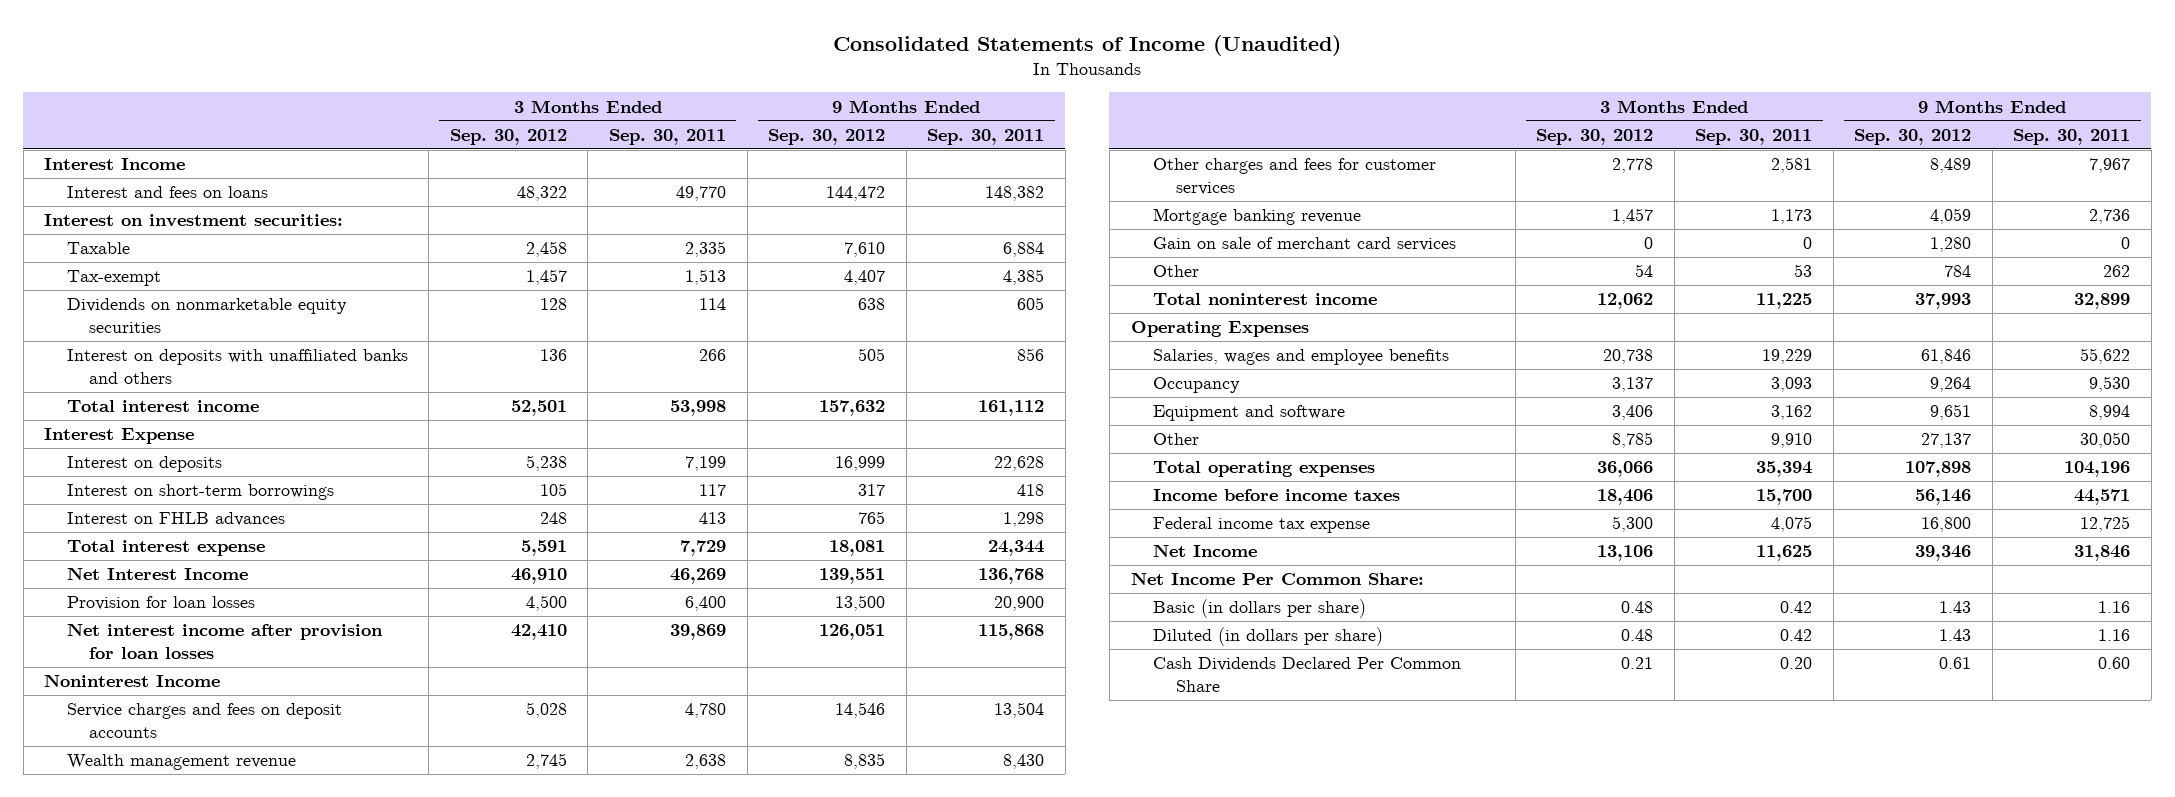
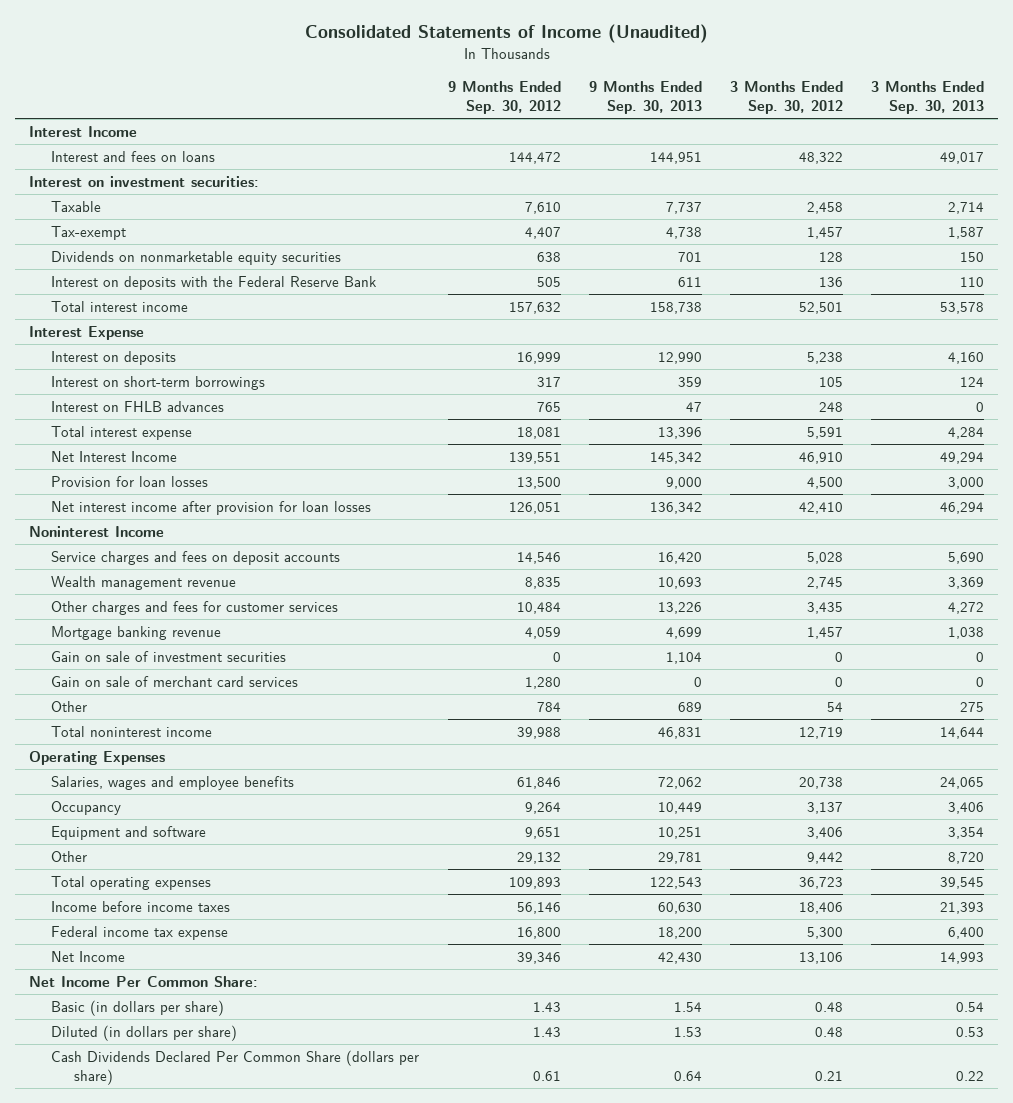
[608,128,726,145] Sep. 30, 2011 -> none
[927,128,1045,145] Sep. 30, 2011 -> none
none -> [588,80,702,114] 9 Months Ended Sep. 30, 2013
none -> [871,80,985,114] 3 Months Ended Sep. 30, 2013
[66,349,408,385] Interest on deposits with unaffiliated banks and others -> [51,275,378,290] Interest on deposits with the Federal Reserve Bank
[1612,158,1654,174] 2,778 -> [807,601,844,614] 3,435
[1930,158,1972,174] 8,489 -> [516,601,561,614] 10,484
none -> [51,650,287,662] Gain on sale of investment securities
[1597,293,1654,310] 12,062 -> [799,726,844,739] 12,719
[1915,293,1972,310] 37,993 -> [516,726,561,739] 39,988
[1612,432,1654,449] 8,785 -> [807,851,844,864] 9,442
[1921,433,1972,449] 27,137 -> [516,851,561,864] 29,132
[1597,461,1654,478] 36,066 -> [799,876,844,889] 36,723
[1905,461,1972,478] 107,898 -> [508,876,561,889] 109,893
[1153,657,1462,693] Cash Dividends Declared Per Common Share -> [51,1049,420,1086] Cash Dividends Declared Per Common Share (dollars per share)

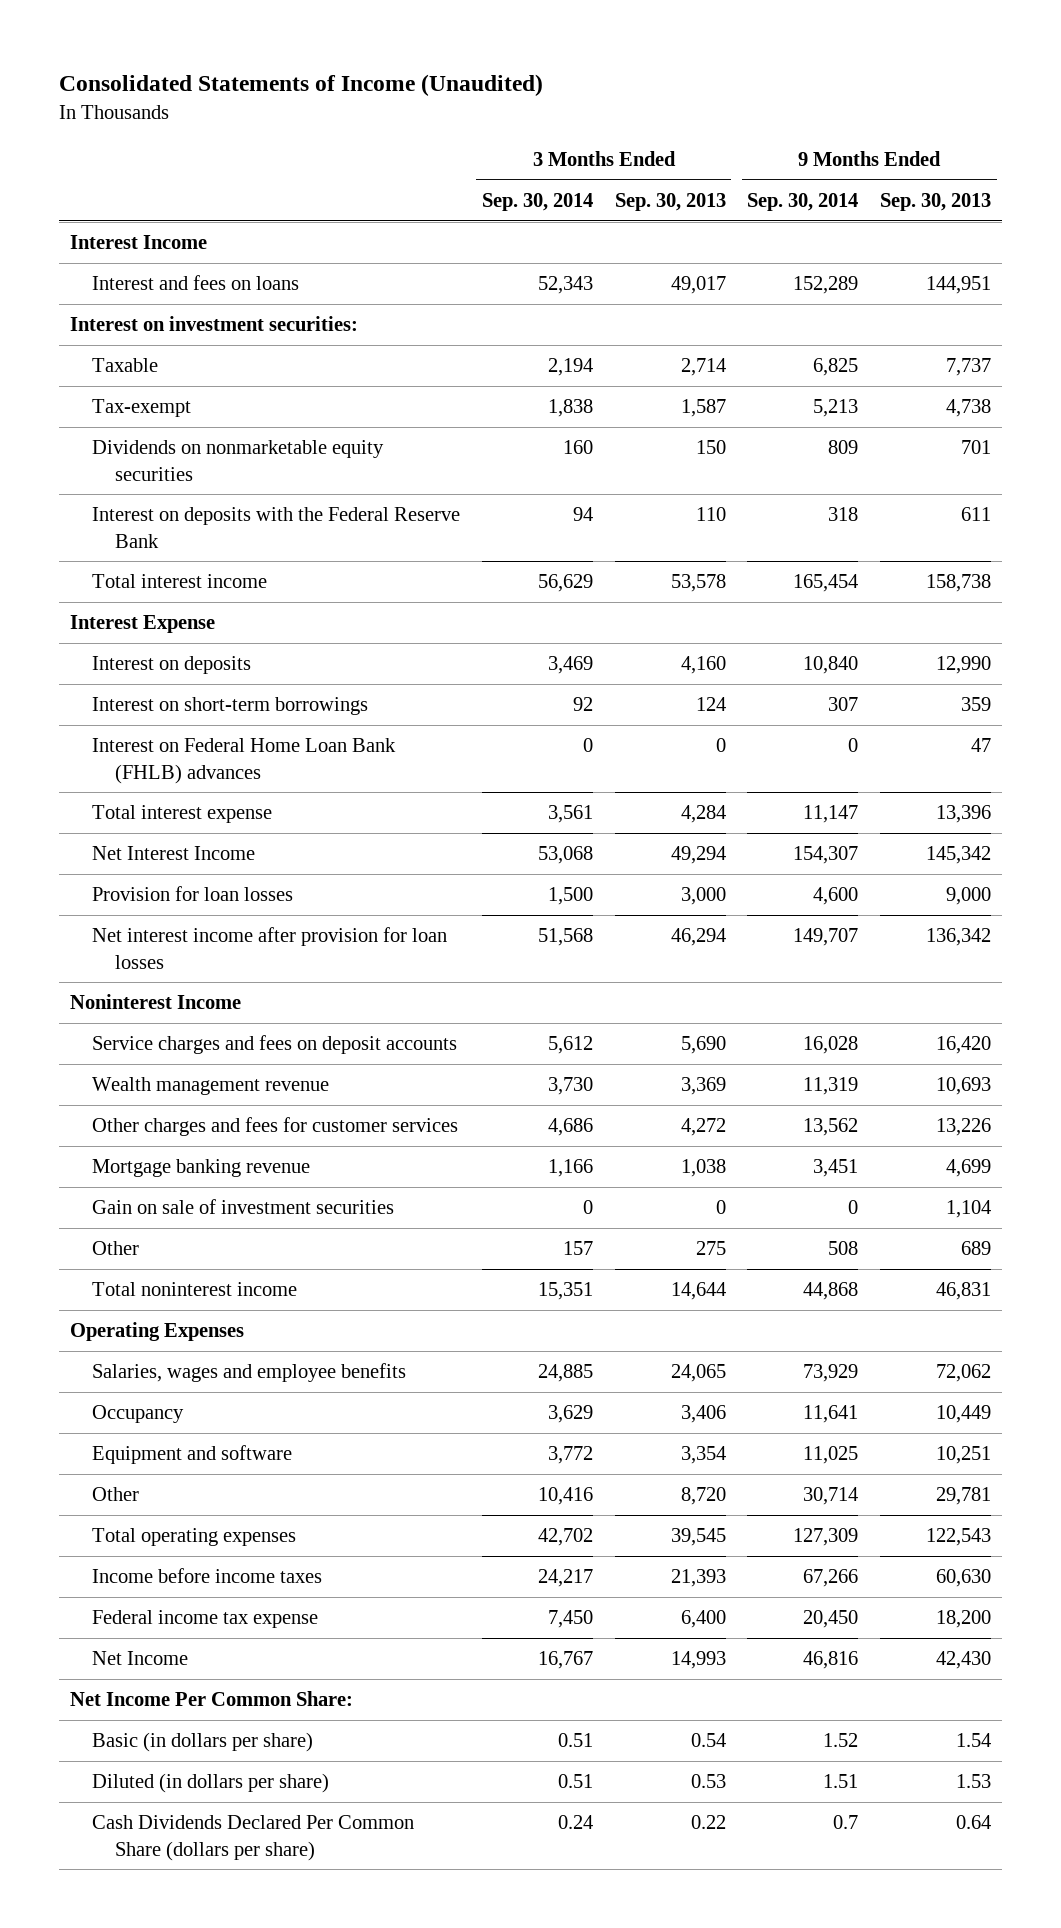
[447,80,561,114] 9 Months Ended Sep. 30, 2012 -> none
[730,80,844,114] 3 Months Ended Sep. 30, 2012 -> none
none -> [481,192,593,211] Sep. 30, 2014
none -> [747,192,859,211] Sep. 30, 2014
[51,400,225,412] Interest on FHLB advances -> [92,738,397,784] Interest on Federal Home Loan Bank (FHLB) advances
[51,675,299,687] Gain on sale of merchant card services -> none

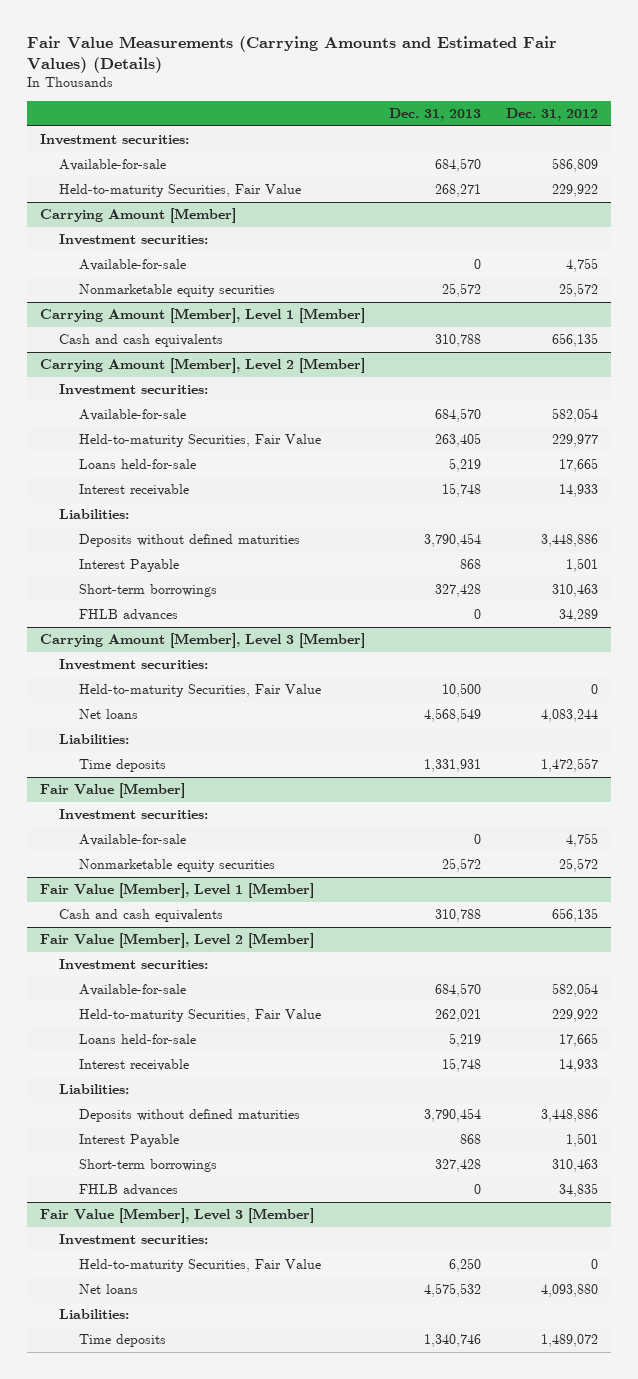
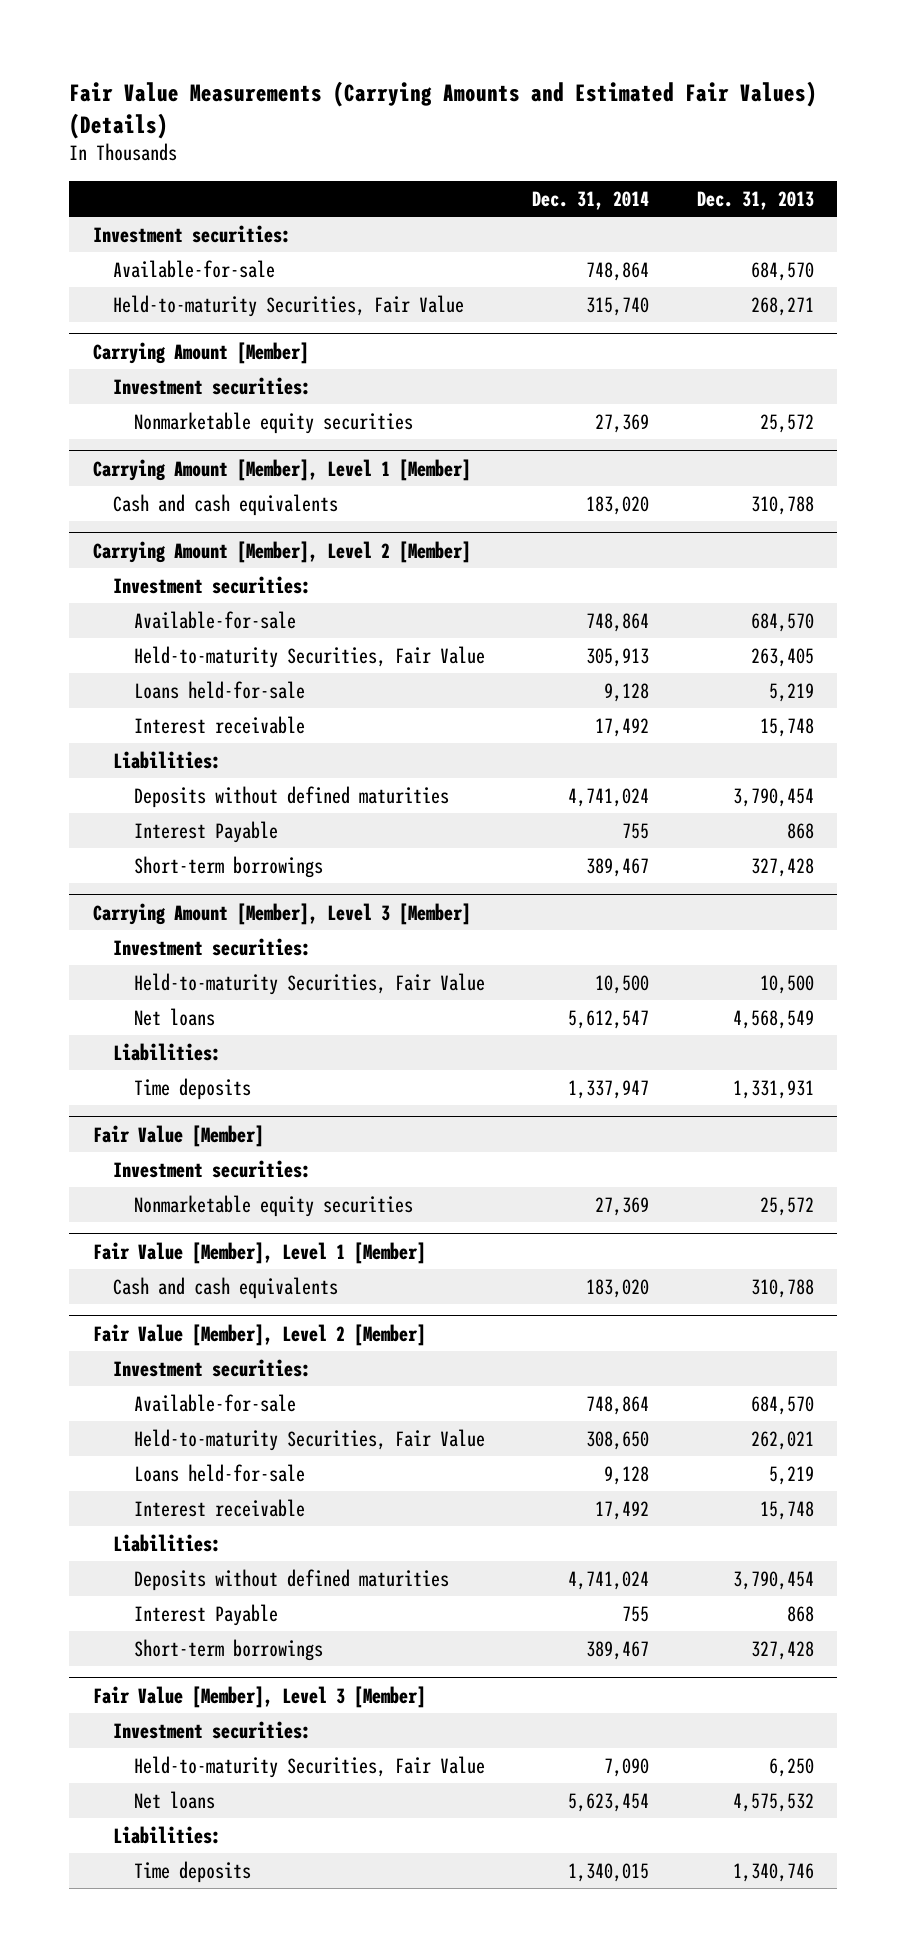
[506,107,599,121] Dec. 31, 2012 -> none
none -> [532,190,650,210] Dec. 31, 2014
[79,259,187,272] Available-for-sale -> none
[79,609,179,622] FHLB advances -> none
[79,834,187,847] Available-for-sale -> none
[79,1184,179,1197] FHLB advances -> none

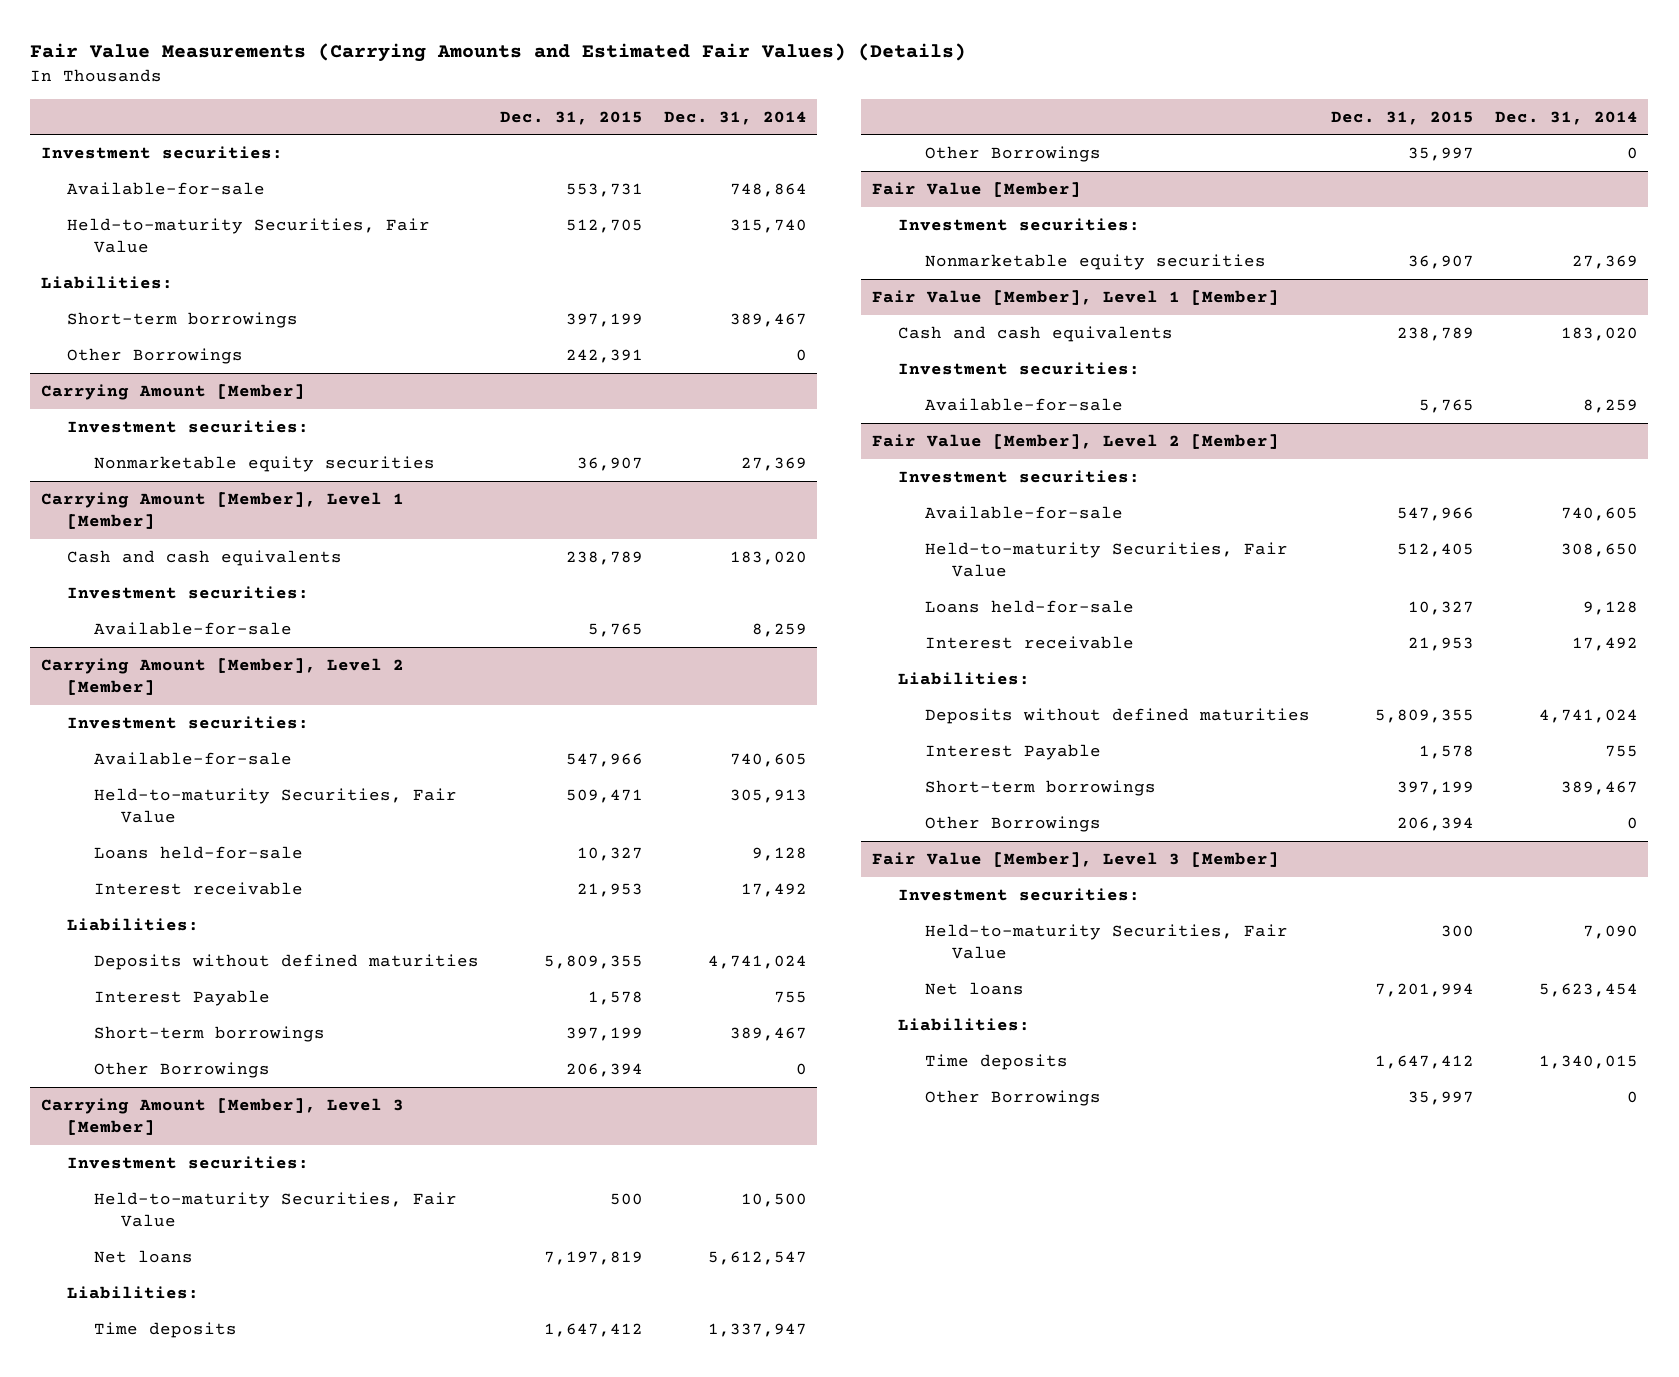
[696,190,814,210] Dec. 31, 2013 -> none
none -> [500,110,644,125] Dec. 31, 2015
none -> [40,275,173,289] Liabilities:
none -> [67,311,299,328] Short-term borrowings
none -> [67,347,244,364] Other Borrowings
none -> [67,585,310,599] Investment securities:
none -> [94,621,293,635] Available-for-sale
[586,612,650,632] 748,864 -> [729,752,807,767] 740,605
none -> [94,1061,271,1078] Other Borrowings
none -> [925,145,1102,162] Other Borrowings
none -> [898,361,1141,375] Investment securities:
none -> [925,397,1124,411] Available-for-sale
[586,1395,650,1415] 748,864 -> [1560,506,1638,521] 740,605
none -> [925,815,1102,832] Other Borrowings
none -> [925,1089,1102,1106] Other Borrowings

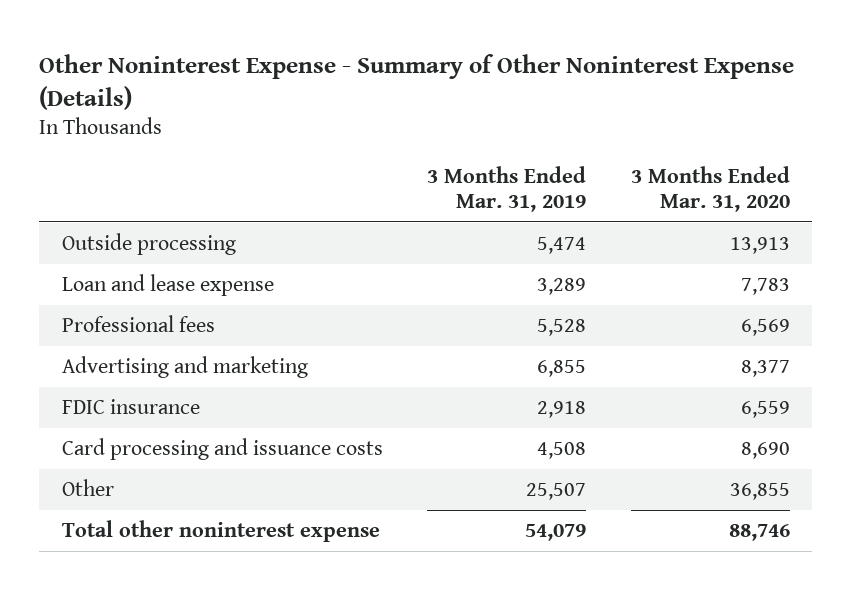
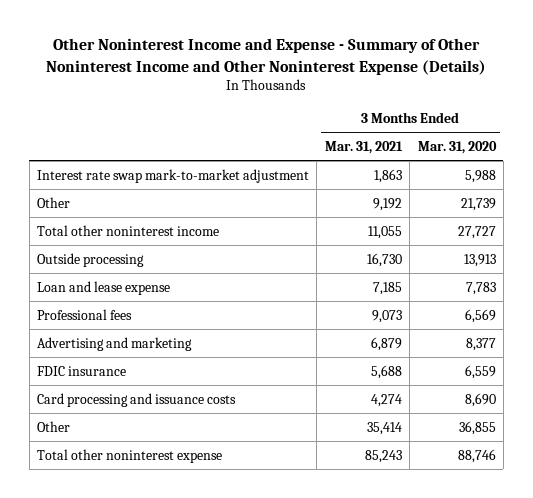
[39,53,795,110] Other Noninterest Expense - Summary of Other Noninterest Expense (Details) -> [46,38,487,75] Other Noninterest Income and Expense - Summary of Other Noninterest Income and Other Noninterest Expense (Details)
[427,165,587,213] 3 Months Ended Mar. 31, 2019 -> none
none -> [324,140,403,154] Mar. 31, 2021
none -> [37,168,310,183] Interest rate swap mark-to-market adjustment
none -> [37,196,71,208] Other
none -> [37,224,220,236] Total other noninterest income

